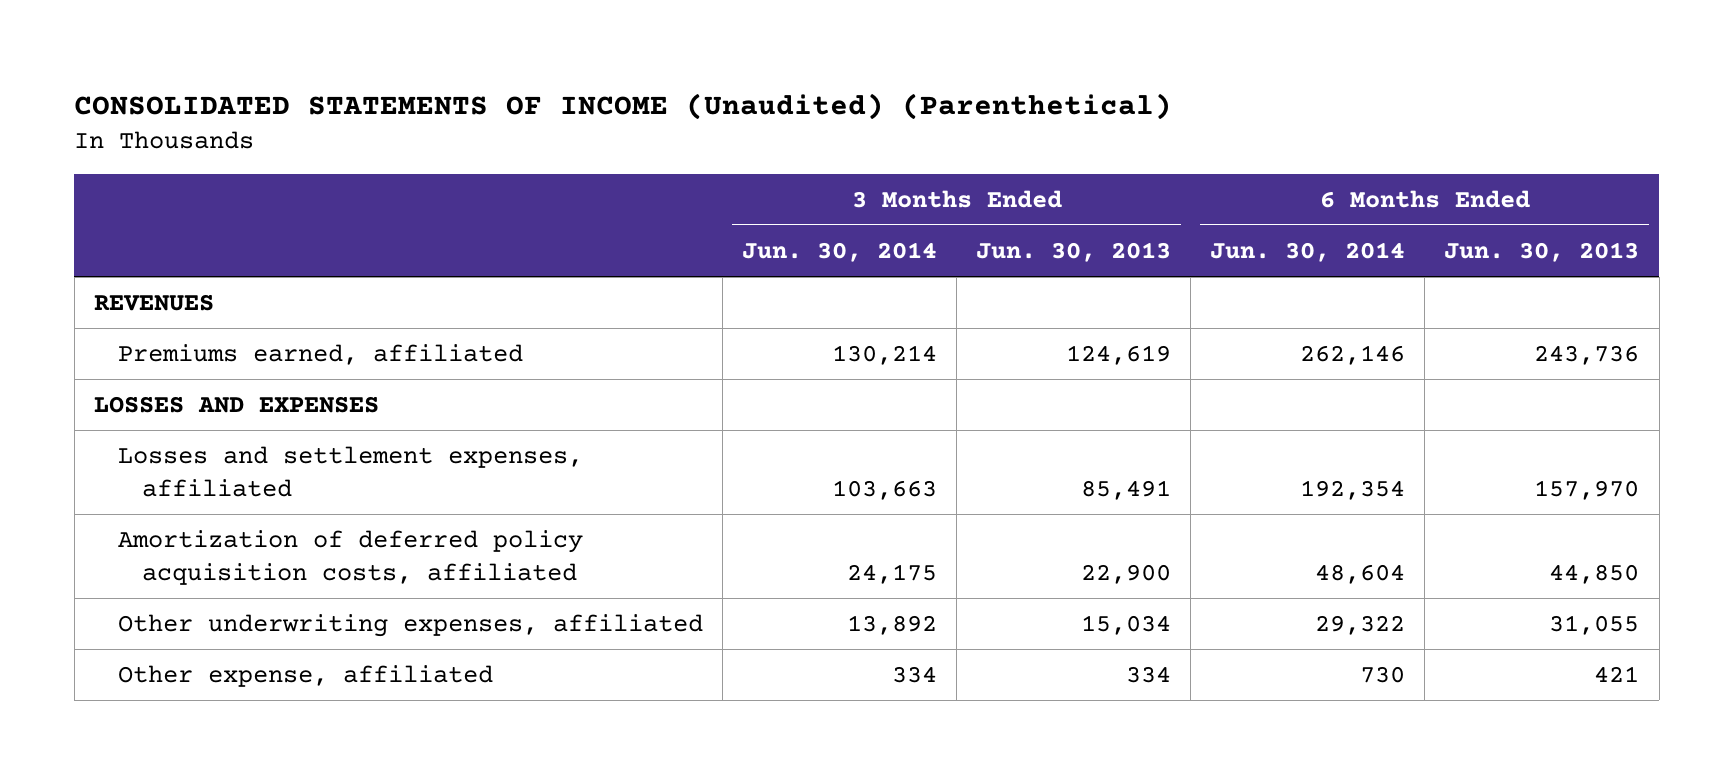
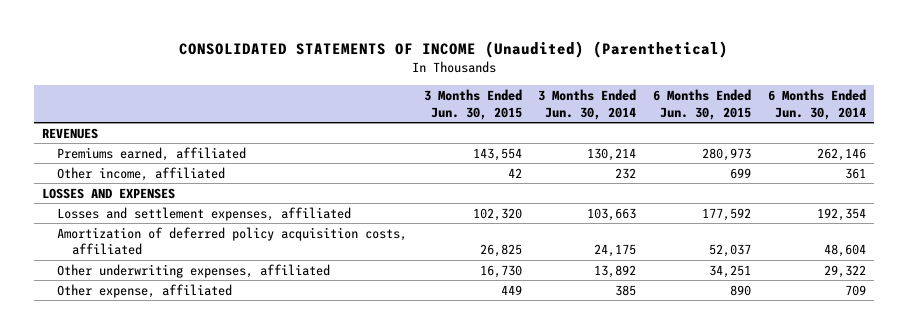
[976,241,1172,262] Jun. 30, 2013 -> none
[1444,241,1640,262] Jun. 30, 2013 -> none
none -> [423,89,522,120] 3 Months Ended Jun. 30, 2015
none -> [652,89,751,120] 6 Months Ended Jun. 30, 2015
none -> [57,166,226,181] Other income, affiliated
[891,666,937,684] 334 -> [615,284,637,296] 385
[1360,666,1406,684] 730 -> [844,284,866,296] 709

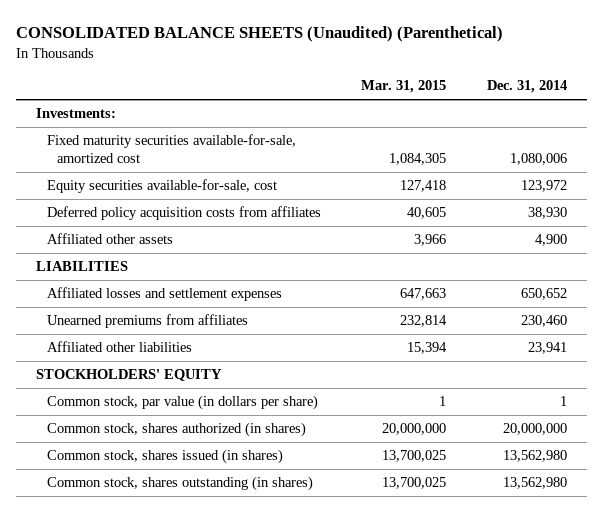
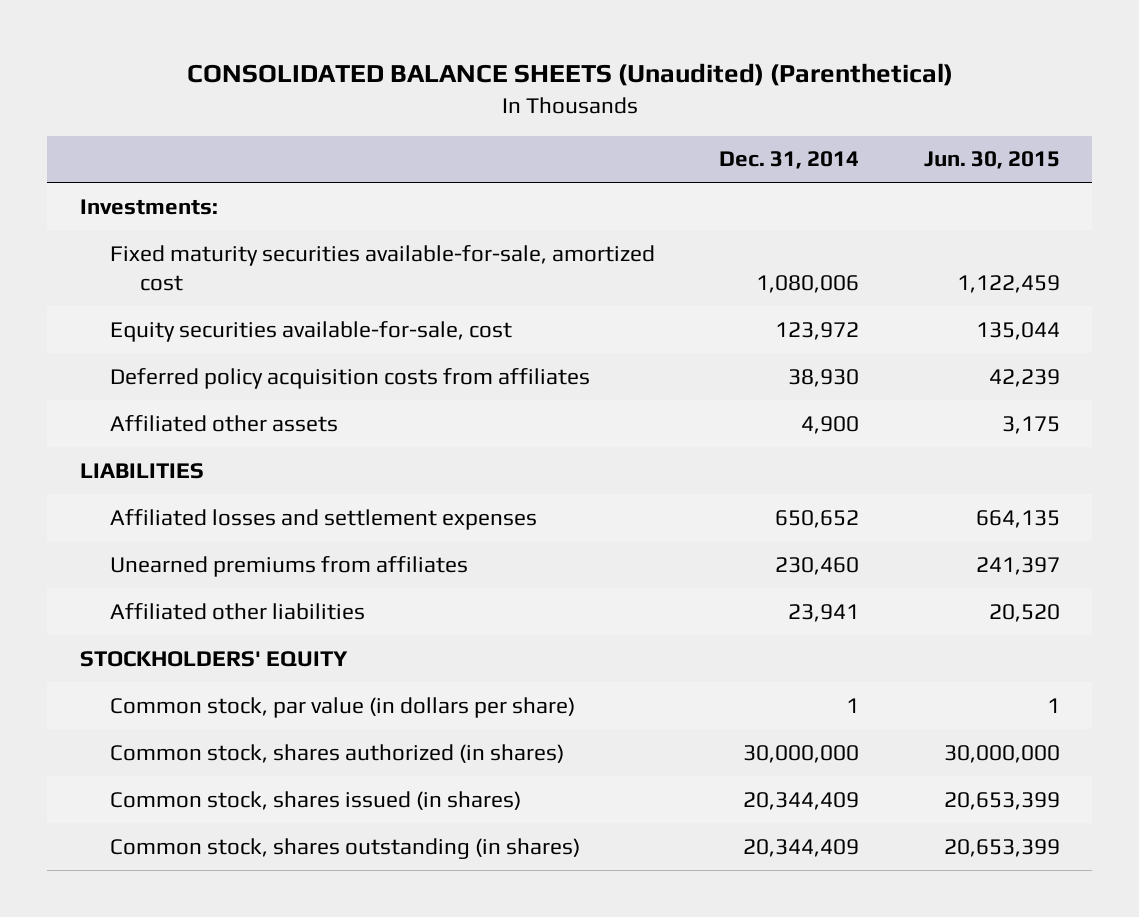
[361,80,447,94] Mar. 31, 2015 -> none
none -> [923,151,1060,170] Jun. 30, 2015
[502,423,567,436] 20,000,000 -> [743,744,860,763] 30,000,000
[502,450,567,463] 13,562,980 -> [743,791,860,810] 20,344,409
[502,477,567,490] 13,562,980 -> [743,838,860,857] 20,344,409

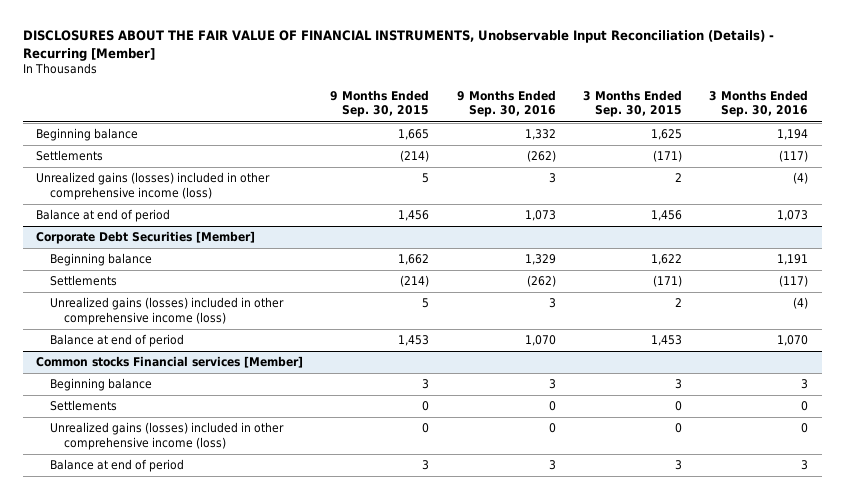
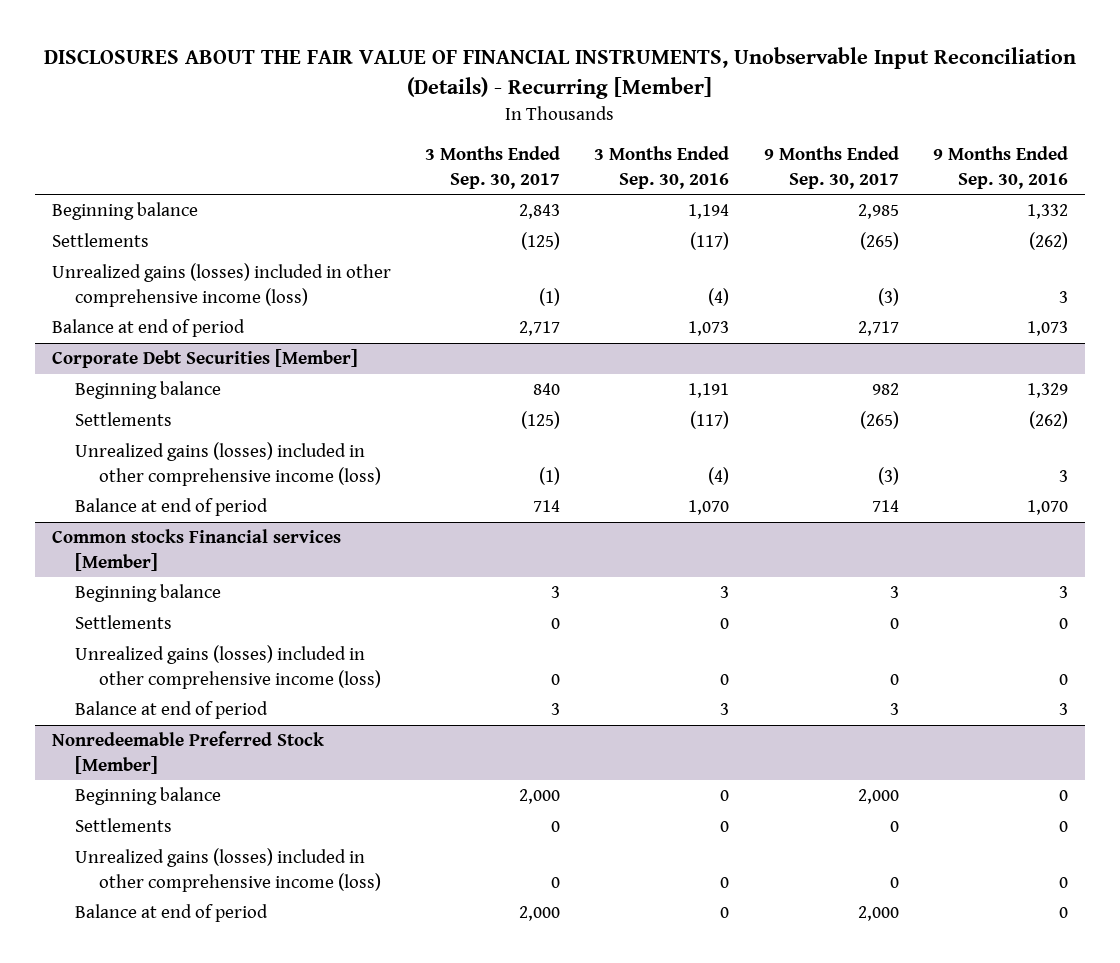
[330,89,430,118] 9 Months Ended Sep. 30, 2015 -> none
[582,89,682,118] 3 Months Ended Sep. 30, 2015 -> none
none -> [425,146,561,189] 3 Months Ended Sep. 30, 2017
none -> [763,146,899,189] 9 Months Ended Sep. 30, 2017
none -> [51,731,324,774] Nonredeemable Preferred Stock [Member]
none -> [75,787,222,806] Beginning balance
none -> [75,818,173,833] Settlements
none -> [75,848,381,892] Unrealized gains (losses) included in other comprehensive income (loss)
none -> [75,904,269,923] Balance at end of period

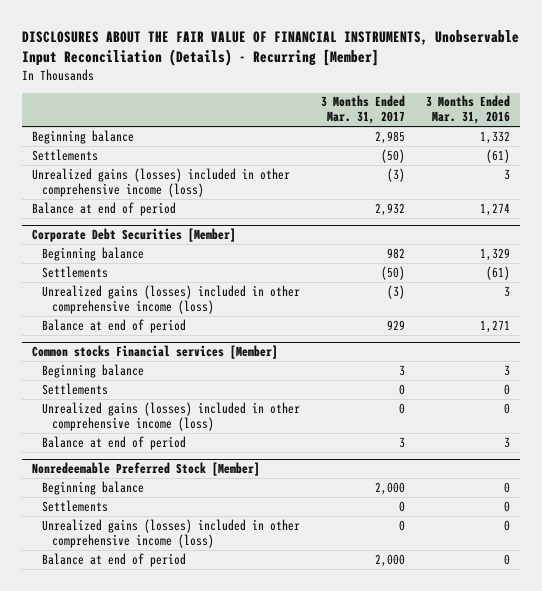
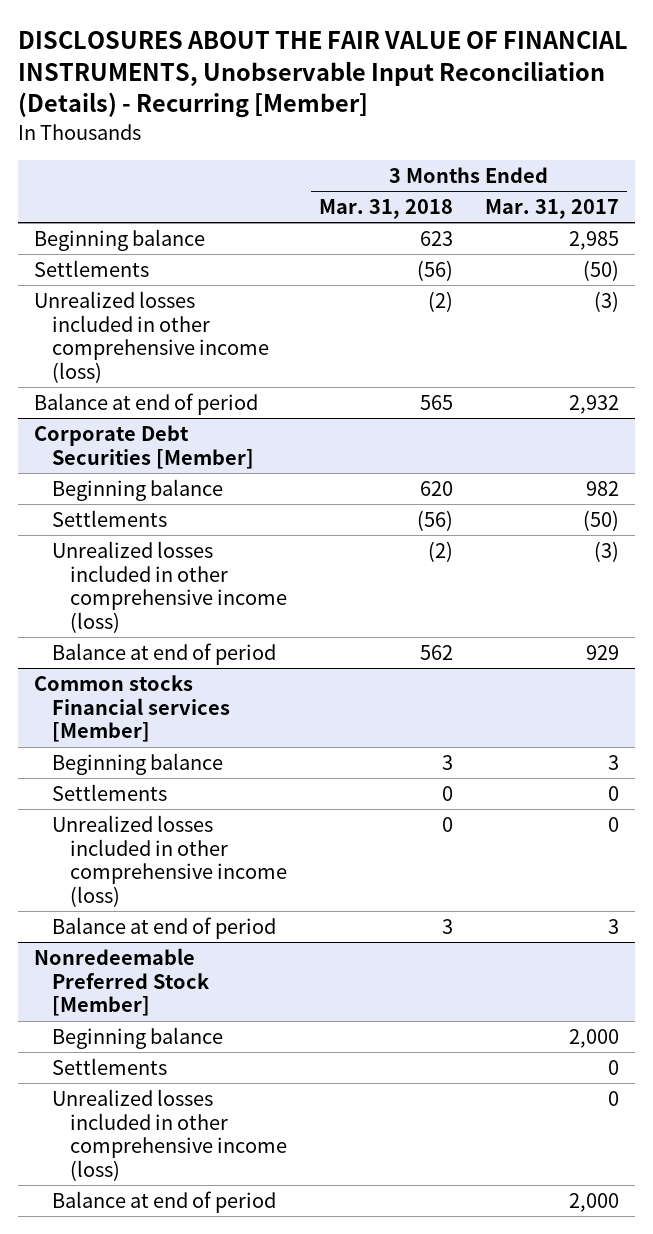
[425,95,510,125] 3 Months Ended Mar. 31, 2016 -> none
none -> [319,199,454,220] Mar. 31, 2018
[32,167,291,197] Unrealized gains (losses) included in other comprehensive income (loss) -> [34,290,270,383] Unrealized losses included in other comprehensive income (loss)
[42,284,301,314] Unrealized gains (losses) included in other comprehensive income (loss) -> [52,540,288,633] Unrealized losses included in other comprehensive income (loss)
[42,401,301,431] Unrealized gains (losses) included in other comprehensive income (loss) -> [52,814,288,907] Unrealized losses included in other comprehensive income (loss)
[42,518,301,548] Unrealized gains (losses) included in other comprehensive income (loss) -> [52,1088,288,1181] Unrealized losses included in other comprehensive income (loss)

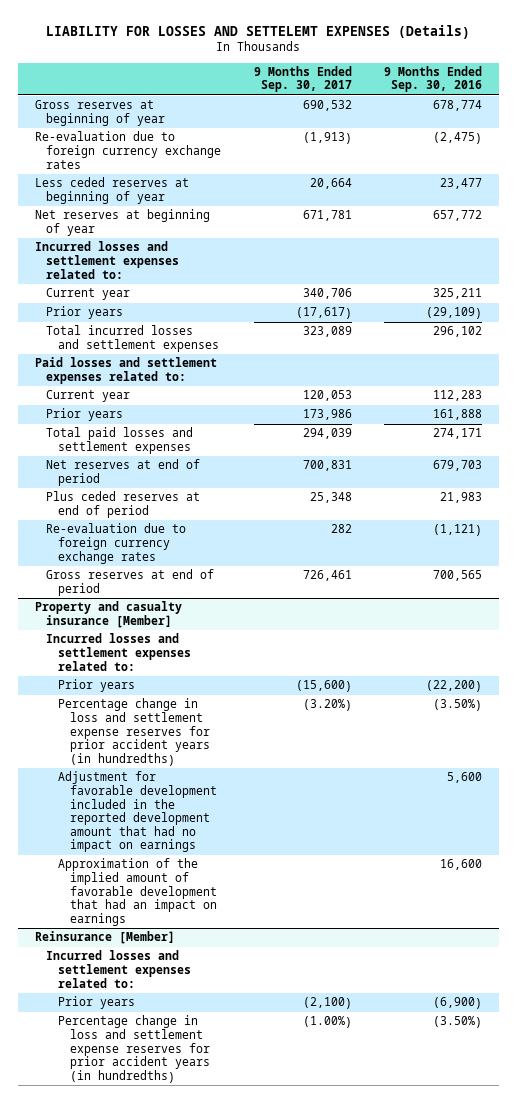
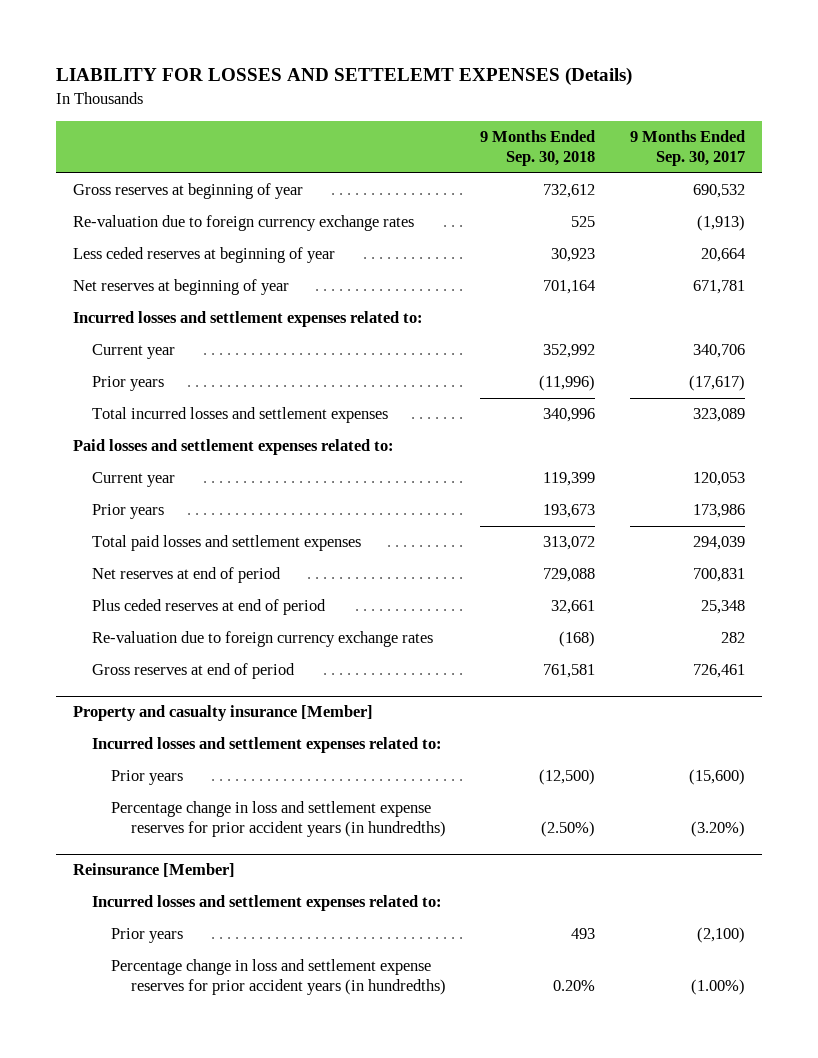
[384,65,483,93] 9 Months Ended Sep. 30, 2016 -> none
none -> [480,129,596,167] 9 Months Ended Sep. 30, 2018
[34,131,222,169] Re-evaluation due to foreign currency exchange rates -> [72,215,414,232] Re-valuation due to foreign currency exchange rates
[46,523,187,564] Re-evaluation due to foreign currency exchange rates -> [92,631,434,648] Re-valuation due to foreign currency exchange rates
[57,771,217,853] Adjustment for favorable development included in the reported development amount that had no impact on earnings -> none
[57,858,217,926] Approximation of the implied amount of favorable development that had an impact on earnings -> none

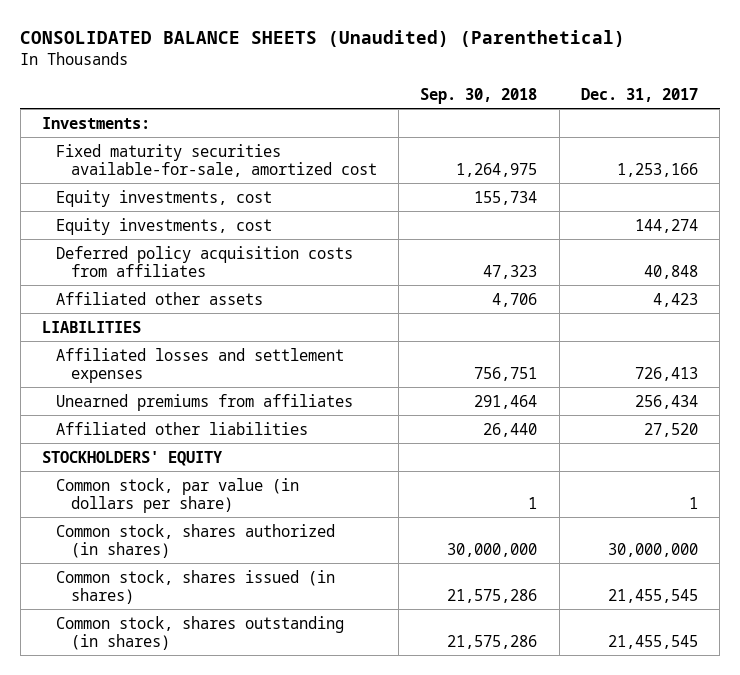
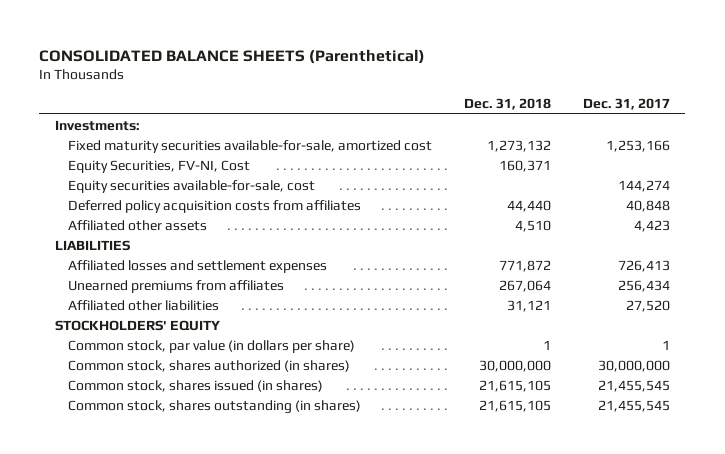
[20,30,626,48] CONSOLIDATED BALANCE SHEETS (Unaudited) (Parenthetical) -> [39,48,426,64] CONSOLIDATED BALANCE SHEETS (Parenthetical)
[420,87,538,104] Sep. 30, 2018 -> none
none -> [463,98,551,111] Dec. 31, 2018
[56,189,273,207] Equity investments, cost -> [68,159,251,173] Equity Securities, FV-NI, Cost
[56,217,273,235] Equity investments, cost -> [68,179,316,193] Equity securities available-for-sale, cost

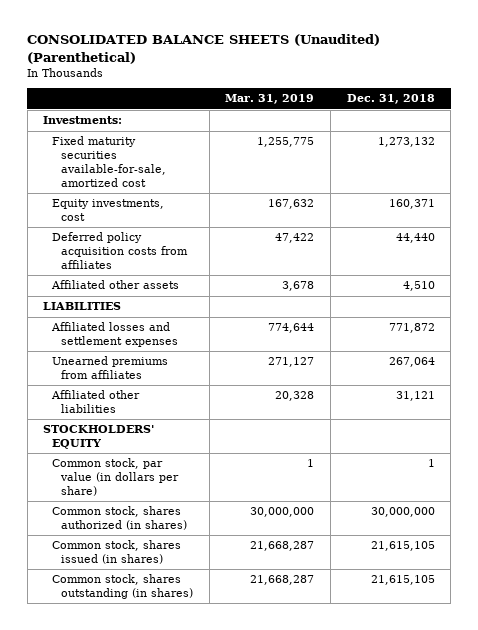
[39,48,426,64] CONSOLIDATED BALANCE SHEETS (Parenthetical) -> [27,34,381,64] CONSOLIDATED BALANCE SHEETS (Unaudited) (Parenthetical)
[582,98,670,111] Dec. 31, 2017 -> none
none -> [225,94,315,105] Mar. 31, 2019
[68,179,316,193] Equity securities available-for-sale, cost -> none
[68,159,251,173] Equity Securities, FV-NI, Cost -> [52,199,165,222] Equity investments, cost

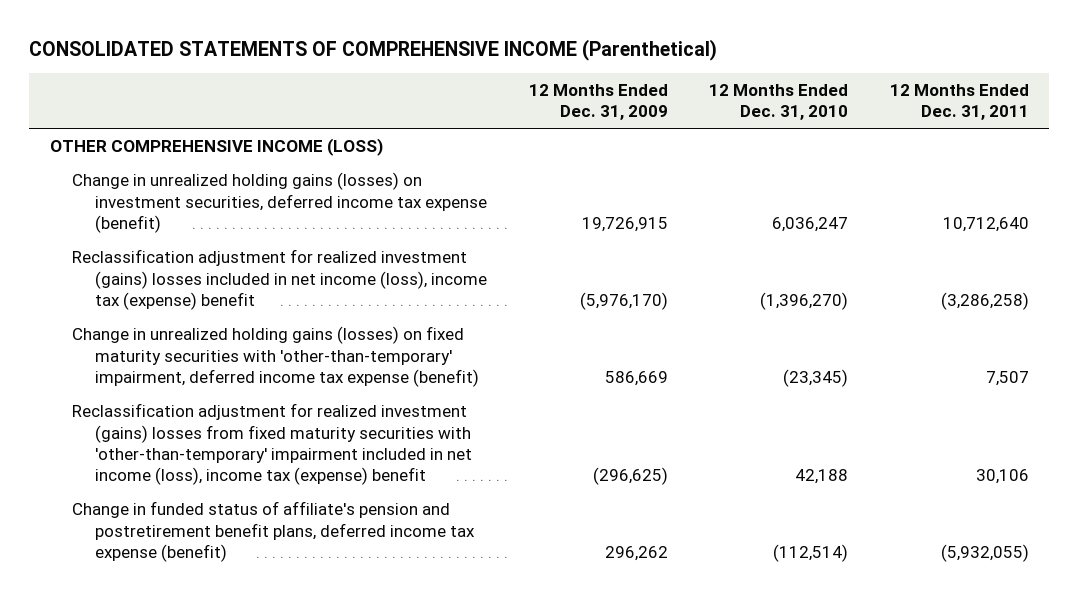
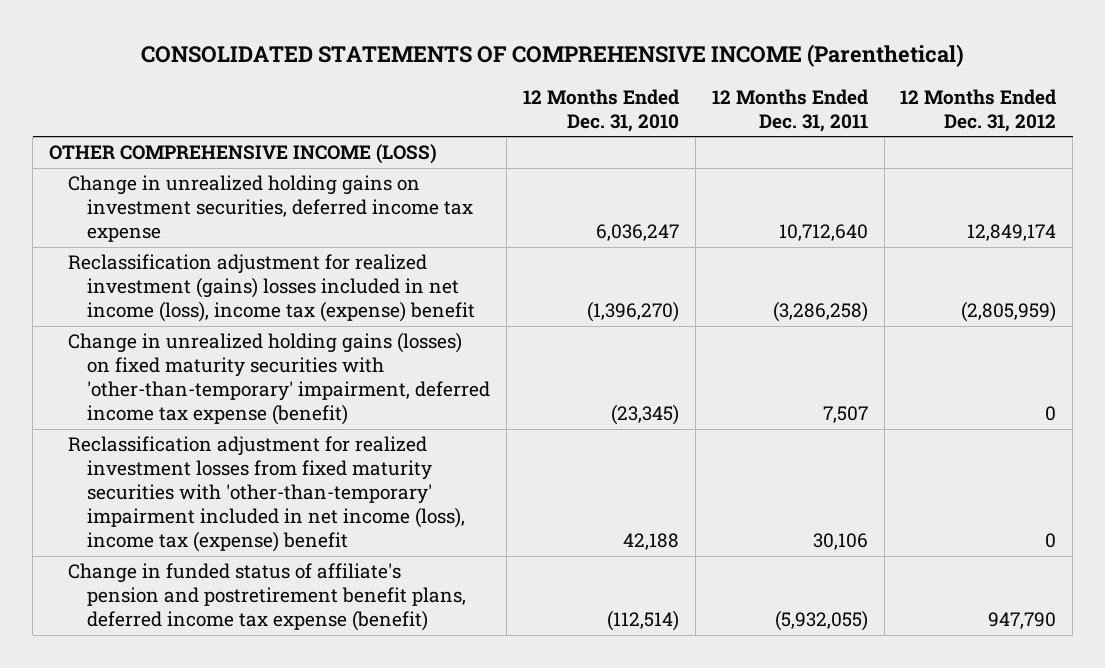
[528,83,668,121] 12 Months Ended Dec. 31, 2009 -> none
none -> [900,88,1057,132] 12 Months Ended Dec. 31, 2012
[72,172,488,233] Change in unrealized holding gains (losses) on investment securities, deferred income tax expense (benefit) -> [68,175,474,243] Change in unrealized holding gains on investment securities, deferred income tax expense
[72,403,473,486] Reclassification adjustment for realized investment (gains) losses from fixed maturity securities with 'other-than-temporary' impairment included in net income (loss), income tax (expense) benefit -> [68,436,466,552] Reclassification adjustment for realized investment losses from fixed maturity securities with 'other-than-temporary' impairment included in net income (loss), income tax (expense) benefit

